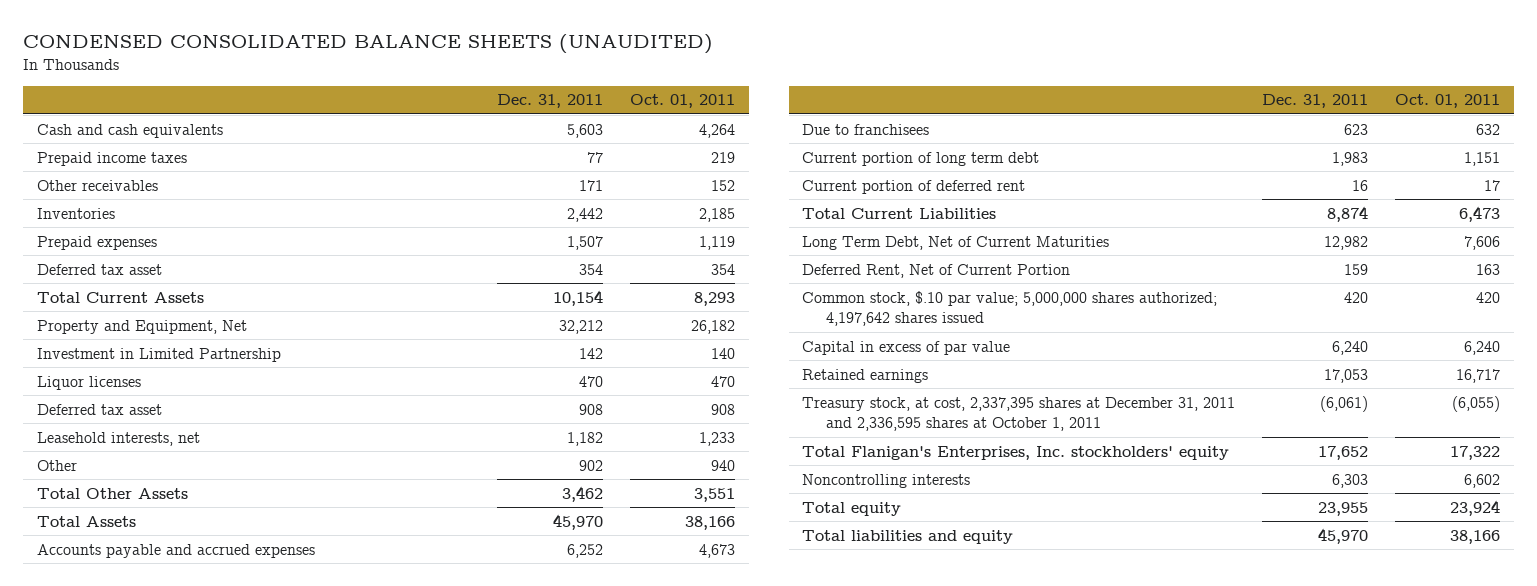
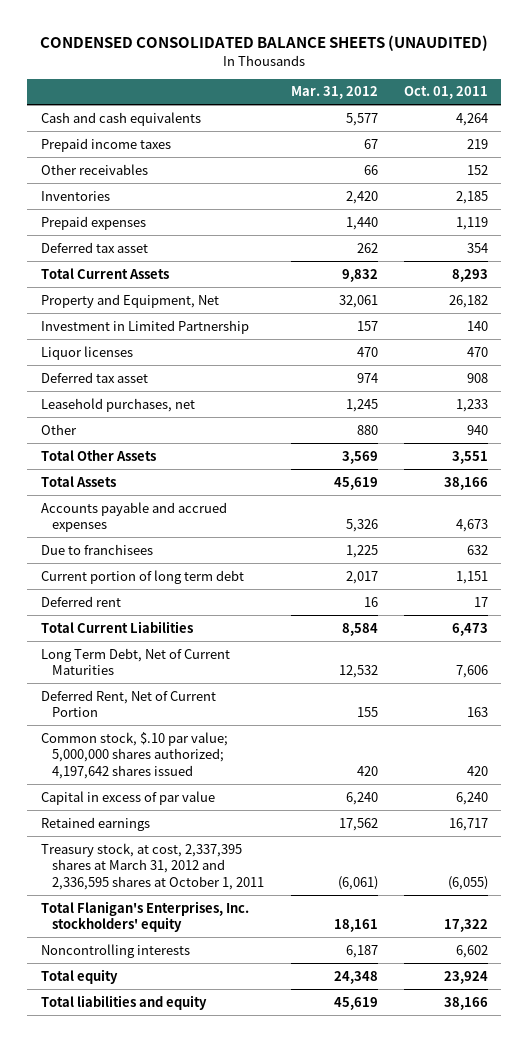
[497,94,604,109] Dec. 31, 2011 -> none
none -> [290,86,378,100] Mar. 31, 2012
[36,431,200,446] Leasehold interests, net -> [40,397,195,412] Leasehold purchases, net
[802,179,1026,194] Current portion of deferred rent -> [40,595,121,607] Deferred rent
[802,396,1236,432] Treasury stock, at cost, 2,337,395 shares at December 31, 2011 and 2,336,595 shares at October 1, 2011 -> [40,842,265,891] Treasury stock, at cost, 2,337,395 shares at March 31, 2012 and 2,336,595 shares at October 1, 2011

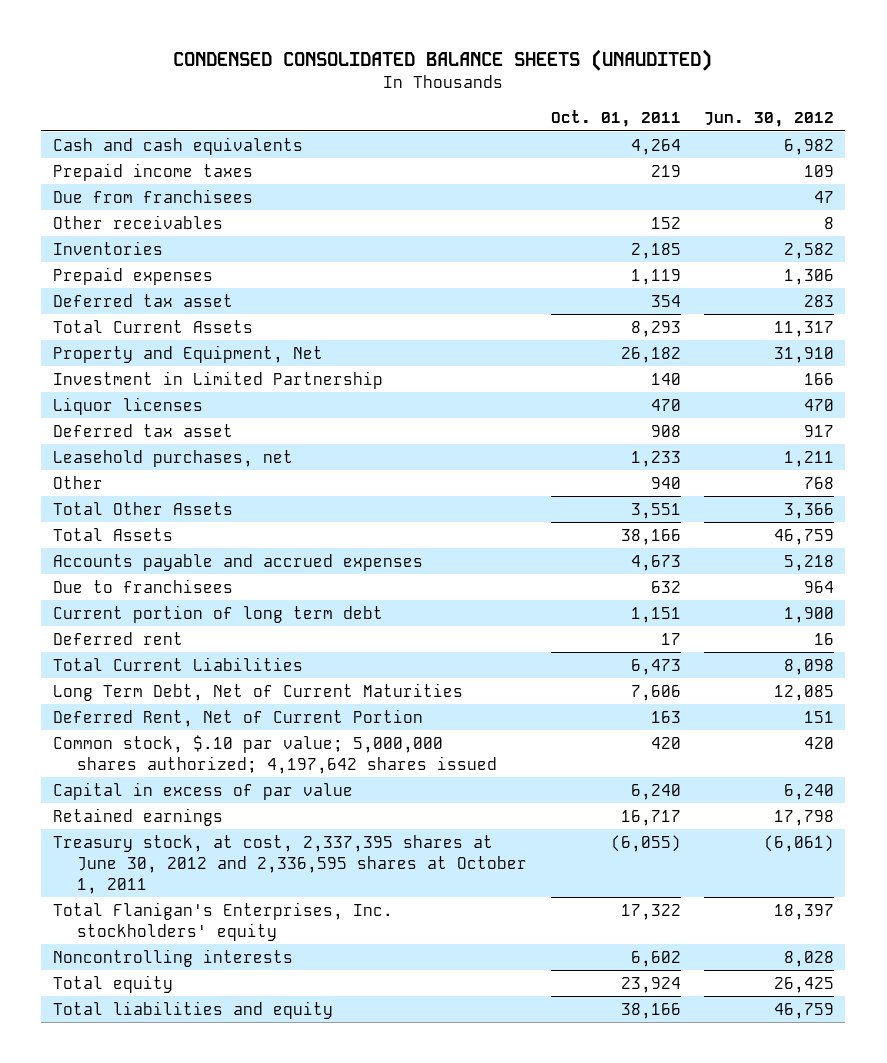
[290,86,378,100] Mar. 31, 2012 -> none
none -> [703,112,834,128] Jun. 30, 2012
none -> [52,188,253,203] Due from franchisees
[40,842,265,891] Treasury stock, at cost, 2,337,395 shares at March 31, 2012 and 2,336,595 shares at October 1, 2011 -> [52,834,528,894] Treasury stock, at cost, 2,337,395 shares at June 30, 2012 and 2,336,595 shares at October 1, 2011

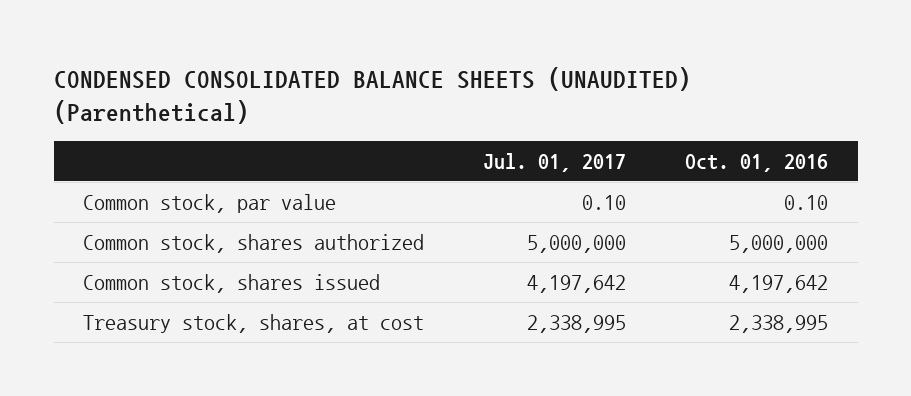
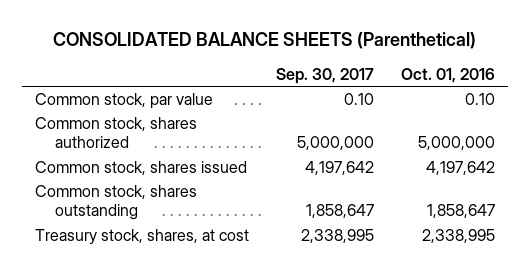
[53,66,691,124] CONDENSED CONSOLIDATED BALANCE SHEETS (UNAUDITED) (Parenthetical) -> [52,32,476,50] CONSOLIDATED BALANCE SHEETS (Parenthetical)
[483,152,627,172] Jul. 01, 2017 -> none
none -> [275,67,374,84] Sep. 30, 2017
none -> [34,184,197,221] Common stock, shares outstanding

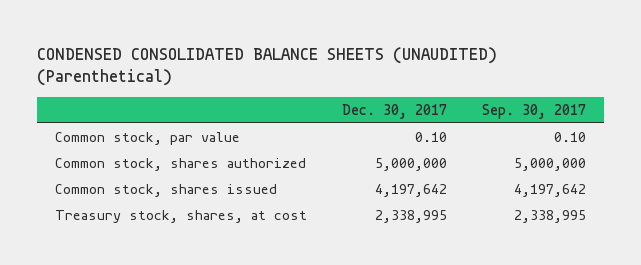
[52,32,476,50] CONSOLIDATED BALANCE SHEETS (Parenthetical) -> [37,46,498,87] CONDENSED CONSOLIDATED BALANCE SHEETS (UNAUDITED) (Parenthetical)
[400,67,495,83] Oct. 01, 2016 -> none
none -> [341,103,447,119] Dec. 30, 2017
[34,184,197,221] Common stock, shares outstanding -> none

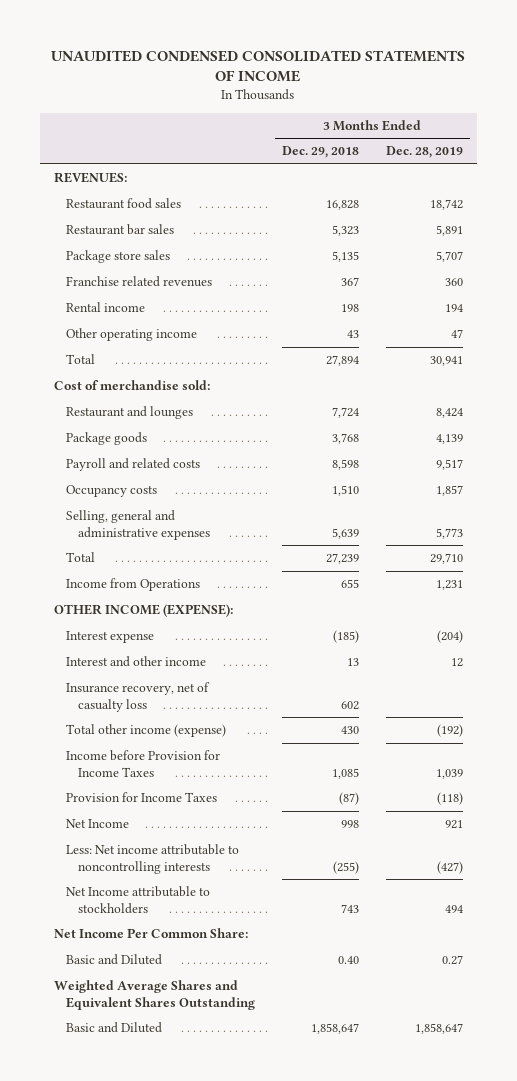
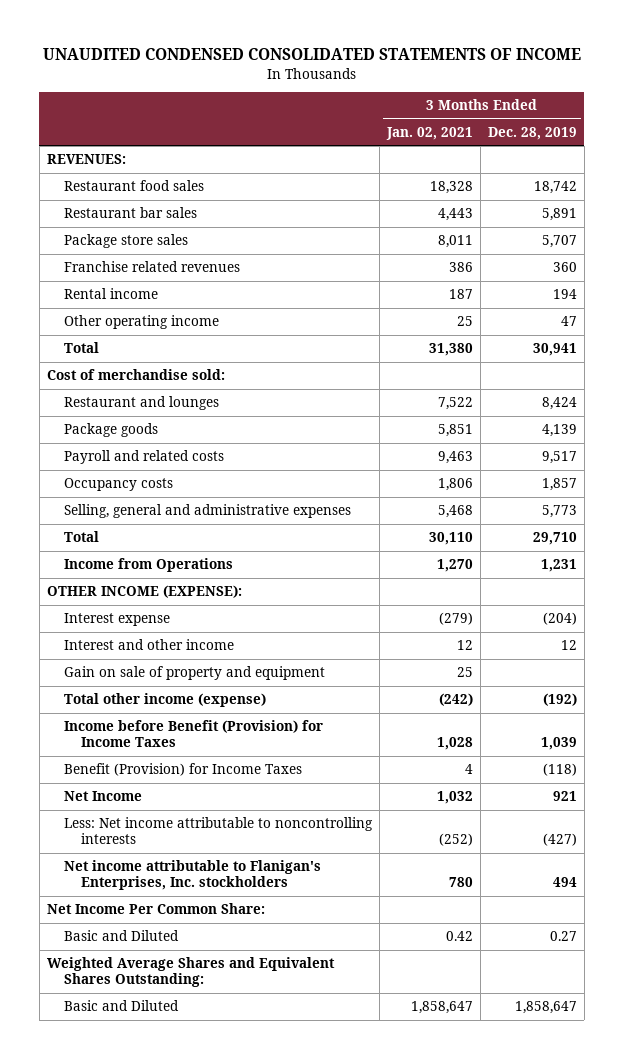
[281,146,359,159] Dec. 29, 2018 -> none
none -> [385,126,473,140] Jan. 02, 2021
[65,682,210,712] Insurance recovery, net of casualty loss -> none
none -> [63,666,325,681] Gain on sale of property and equipment
[65,750,220,777] Income before Provision for Income Taxes -> [63,720,323,748] Income before Benefit (Provision) for Income Taxes
[65,792,217,803] Provision for Income Taxes -> [63,763,302,777] Benefit (Provision) for Income Taxes
[65,886,210,914] Net Income attributable to stockholders -> [63,860,321,891] Net income attributable to Flanigan's Enterprises, Inc. stockholders
[53,980,255,1010] Weighted Average Shares and Equivalent Shares Outstanding -> [46,957,335,988] Weighted Average Shares and Equivalent Shares Outstanding:

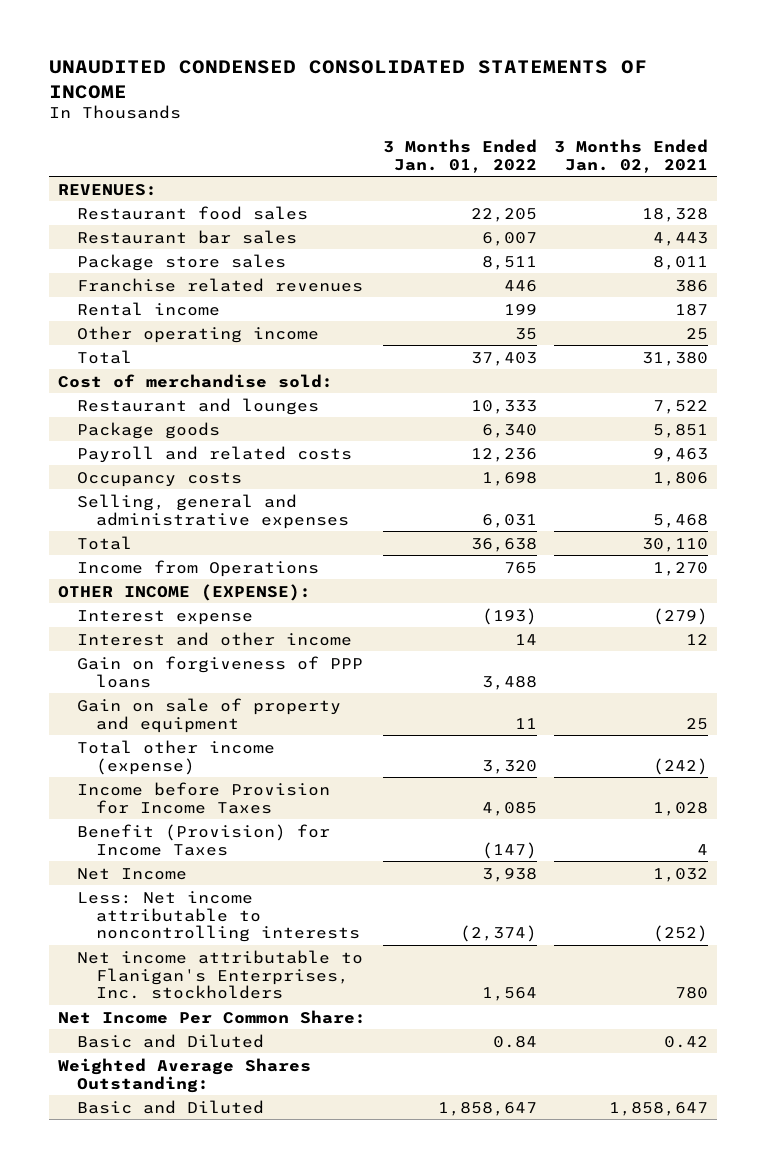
[487,126,577,140] Dec. 28, 2019 -> none
none -> [383,138,538,173] 3 Months Ended Jan. 01, 2022
none -> [76,655,363,688] Gain on forgiveness of PPP loans
[63,720,323,748] Income before Benefit (Provision) for Income Taxes -> [76,781,330,814] Income before Provision for Income Taxes
[46,957,335,988] Weighted Average Shares and Equivalent Shares Outstanding: -> [57,1057,311,1093] Weighted Average Shares Outstanding:

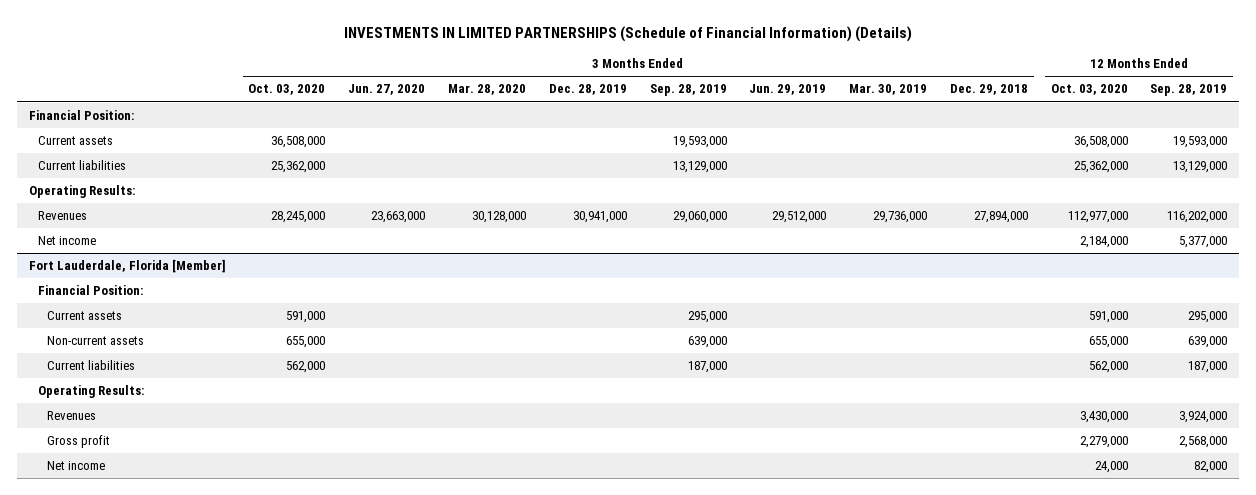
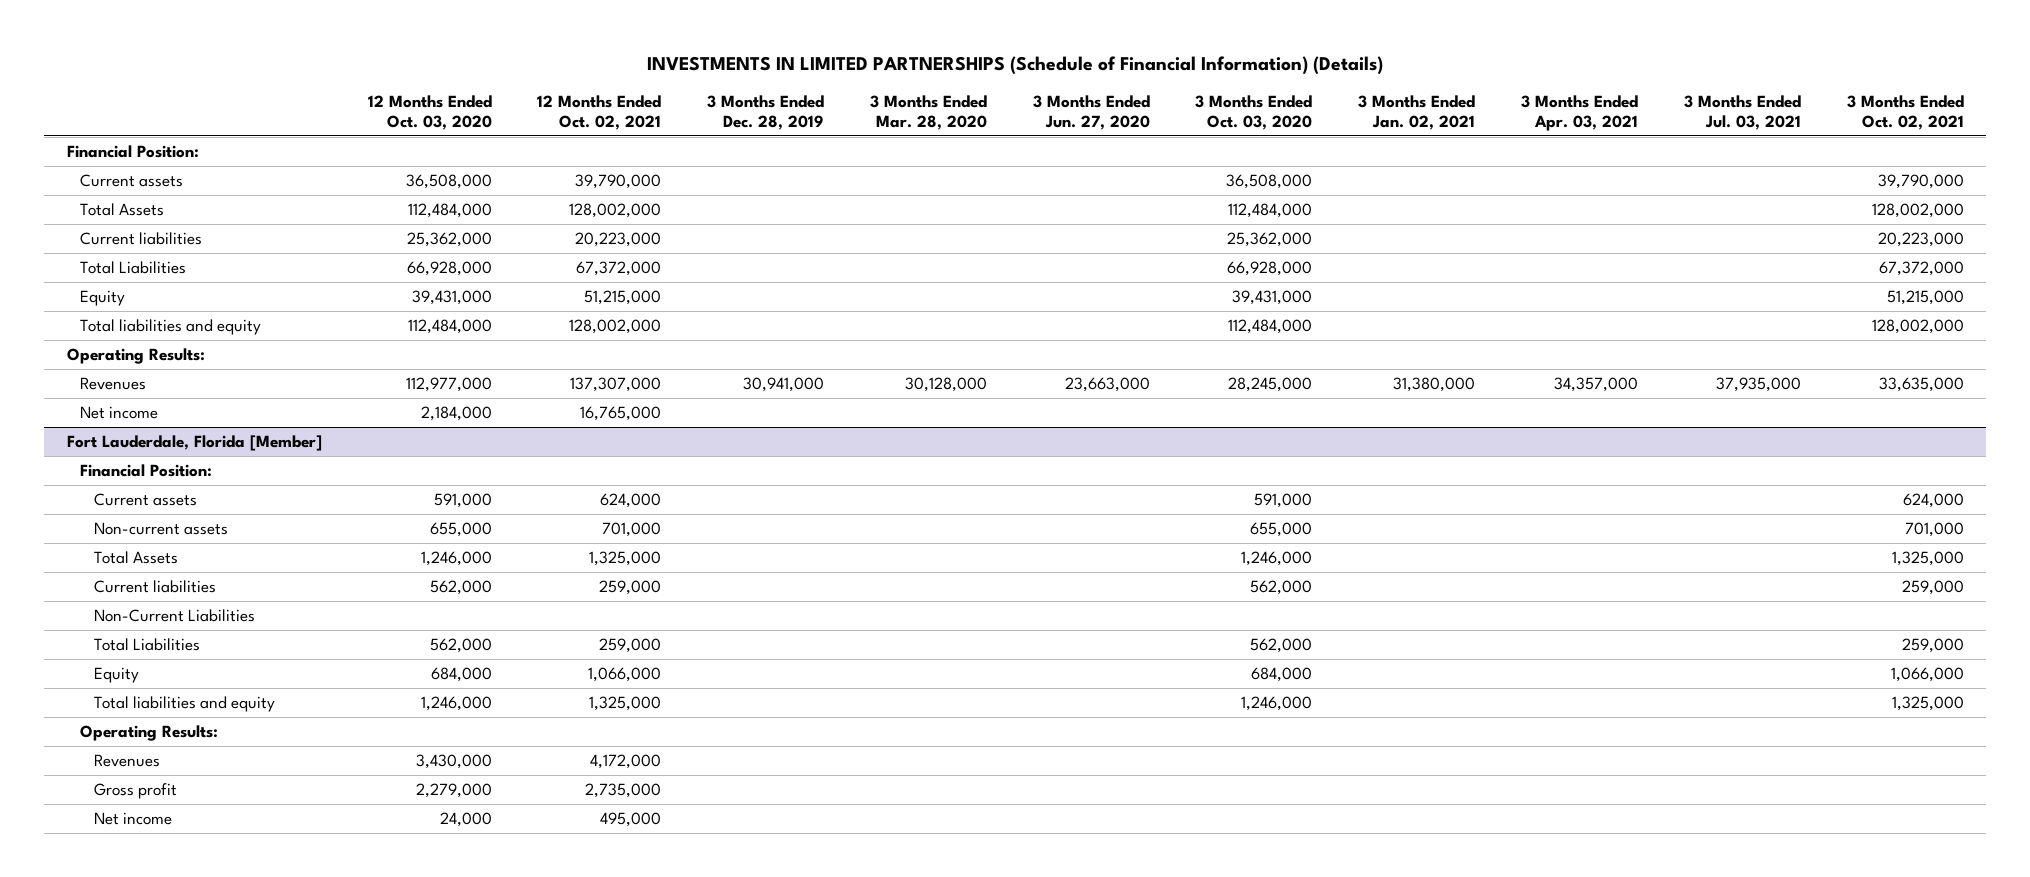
[649,84,727,97] Sep. 28, 2019 -> none
[749,84,827,96] Jun. 29, 2019 -> none
[849,84,928,96] Mar. 30, 2019 -> none
[949,84,1028,96] Dec. 29, 2018 -> none
[1150,84,1228,97] Sep. 28, 2019 -> none
none -> [537,95,662,131] 12 Months Ended Oct. 02, 2021
none -> [1358,95,1476,131] 3 Months Ended Jan. 02, 2021
none -> [1520,95,1638,132] 3 Months Ended Apr. 03, 2021
none -> [1683,95,1801,131] 3 Months Ended Jul. 03, 2021
none -> [1846,95,1964,131] 3 Months Ended Oct. 02, 2021
none -> [80,203,165,217] Total Assets
none -> [80,261,187,275] Total Liabilities
none -> [80,290,126,307] Equity
none -> [80,319,262,336] Total liabilities and equity
none -> [94,551,179,565] Total Assets
none -> [94,609,256,623] Non-Current Liabilities
none -> [94,638,201,652] Total Liabilities
none -> [94,667,140,684] Equity
none -> [94,696,276,713] Total liabilities and equity

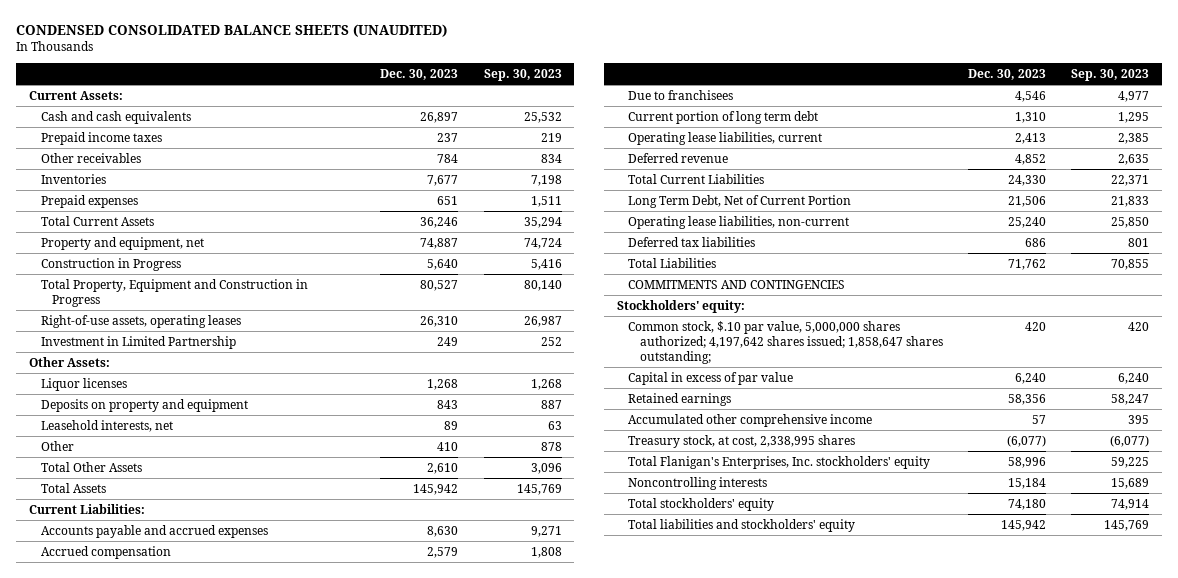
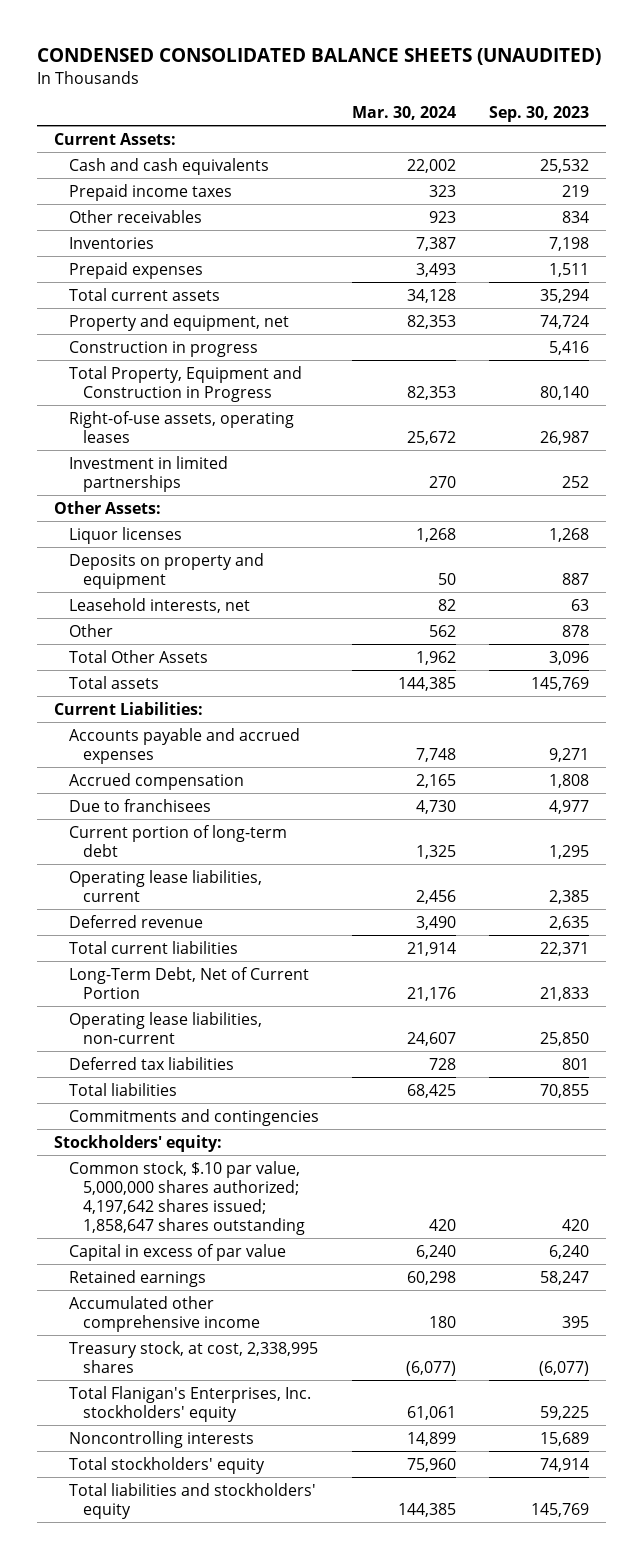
[380,68,459,80] Dec. 30, 2023 -> none
none -> [352,106,457,121] Mar. 30, 2024
[40,216,154,227] Total Current Assets -> [68,287,220,301] Total current assets
[40,258,181,272] Construction in Progress -> [68,340,258,357] Construction in progress
[40,336,236,350] Investment in Limited Partnership -> [68,455,228,492] Investment in limited partnerships
[40,483,106,494] Total Assets -> [68,675,159,689] Total assets
[628,111,819,125] Current portion of long term debt -> [68,824,287,857] Current portion of long-term debt
[628,174,765,185] Total Current Liabilities -> [68,940,238,954] Total current liabilities
[628,195,852,209] Long Term Debt, Net of Current Portion -> [68,966,309,999] Long-Term Debt, Net of Current Portion
[628,258,717,269] Total Liabilities -> [68,1082,177,1096] Total liabilities
[628,280,846,290] COMMITMENTS AND CONTINGENCIES -> [68,1108,319,1126] Commitments and contingencies
[628,321,943,364] Common stock, $.10 par value, 5,000,000 shares authorized; 4,197,642 shares issued; 1,858,647 shares outstanding; -> [68,1160,306,1235] Common stock, $.10 par value, 5,000,000 shares authorized; 4,197,642 shares issued; 1,858,647 shares outstanding

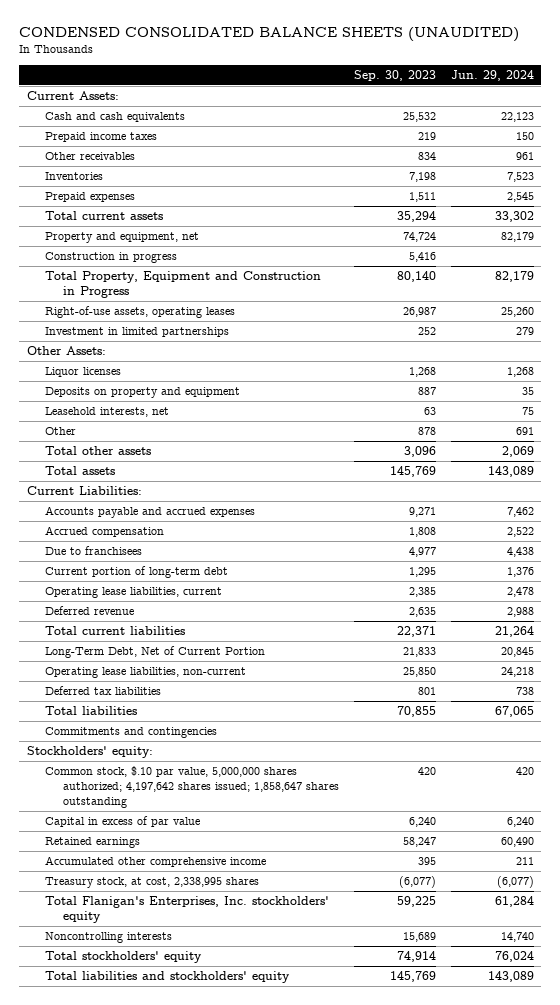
[352,106,457,121] Mar. 30, 2024 -> none
none -> [450,69,534,81] Jun. 29, 2024
[68,649,208,663] Total Other Assets -> [44,446,151,456] Total other assets

